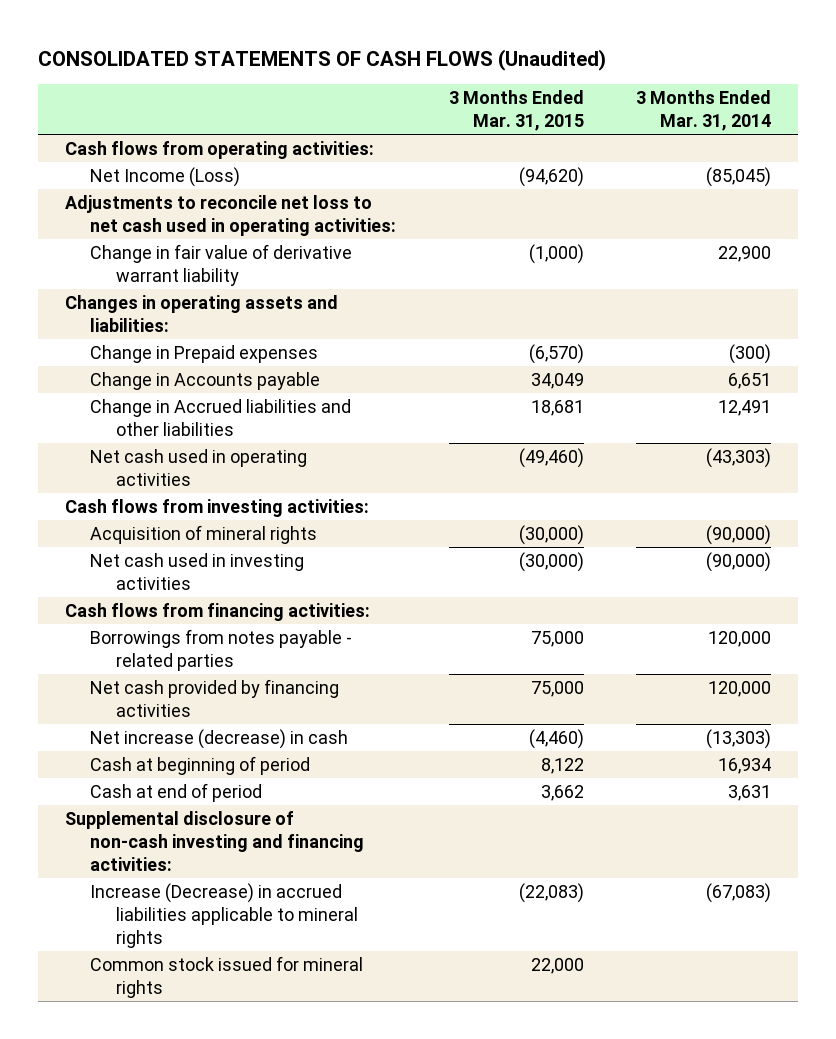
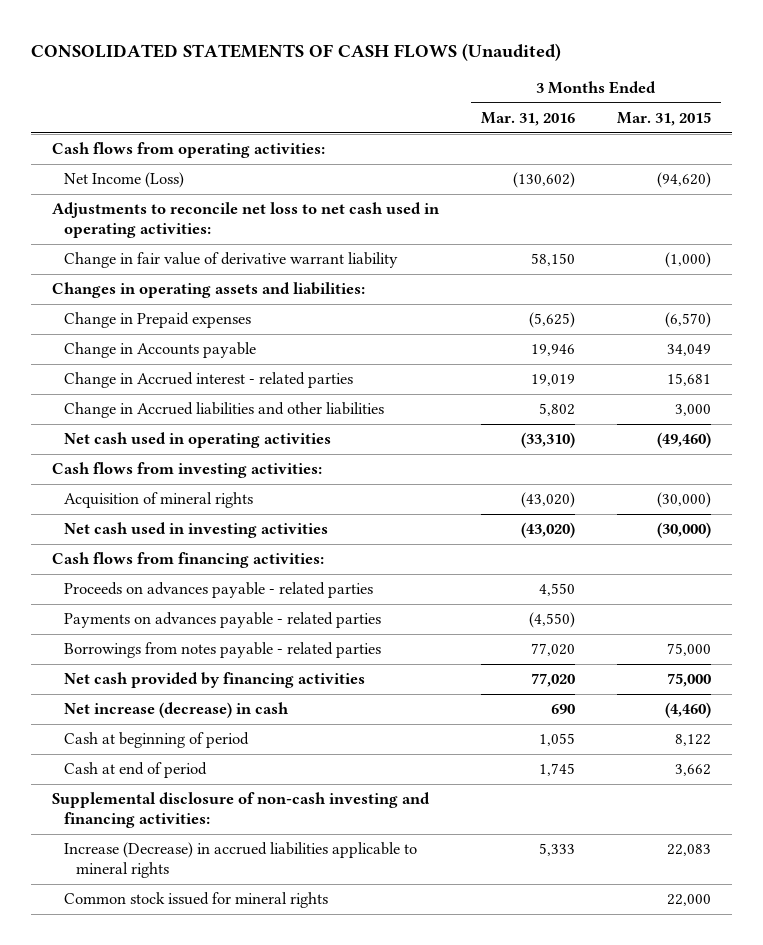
[636,90,772,132] 3 Months Ended Mar. 31, 2014 -> none
none -> [481,112,576,127] Mar. 31, 2016
none -> [64,372,354,389] Change in Accrued interest - related parties
[530,400,584,417] 18,681 -> [674,404,711,417] 3,000
none -> [64,582,374,599] Proceeds on advances payable - related parties
none -> [64,612,382,629] Payments on advances payable - related parties
[518,883,584,904] (22,083) -> [666,844,711,857] 22,083

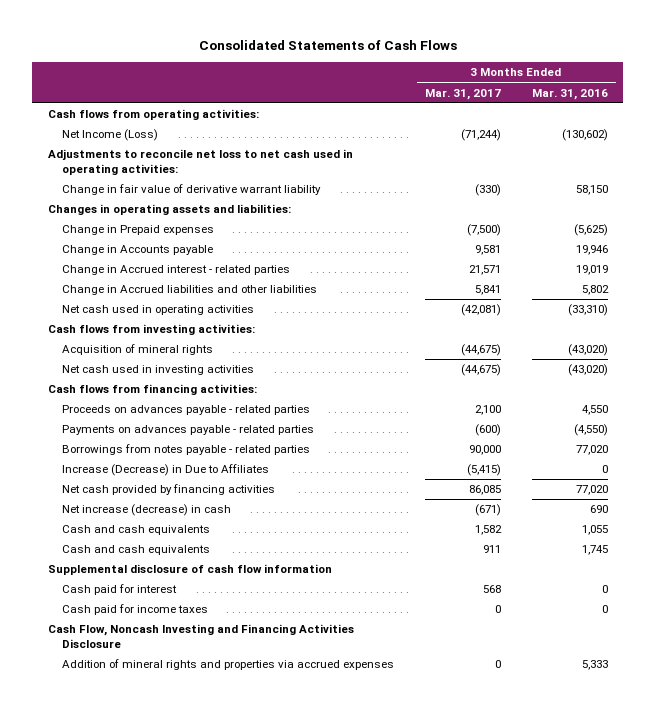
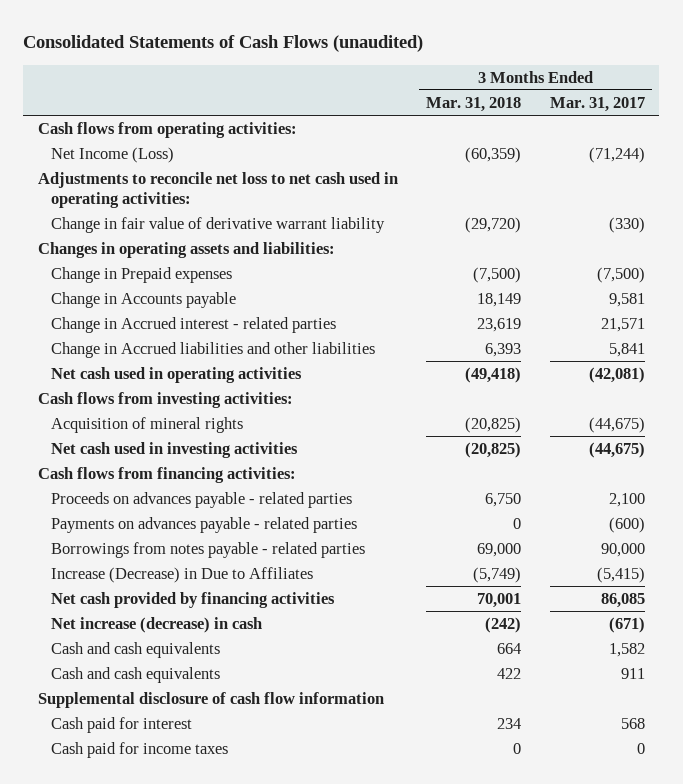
[198,40,457,51] Consolidated Statements of Cash Flows -> [23,35,424,53] Consolidated Statements of Cash Flows (unaudited)
[531,88,608,100] Mar. 31, 2016 -> none
none -> [426,96,522,112] Mar. 31, 2018
[47,624,354,648] Cash Flow, Noncash Investing and Financing Activities Disclosure -> none
[61,659,394,671] Addition of mineral rights and properties via accrued expenses -> none

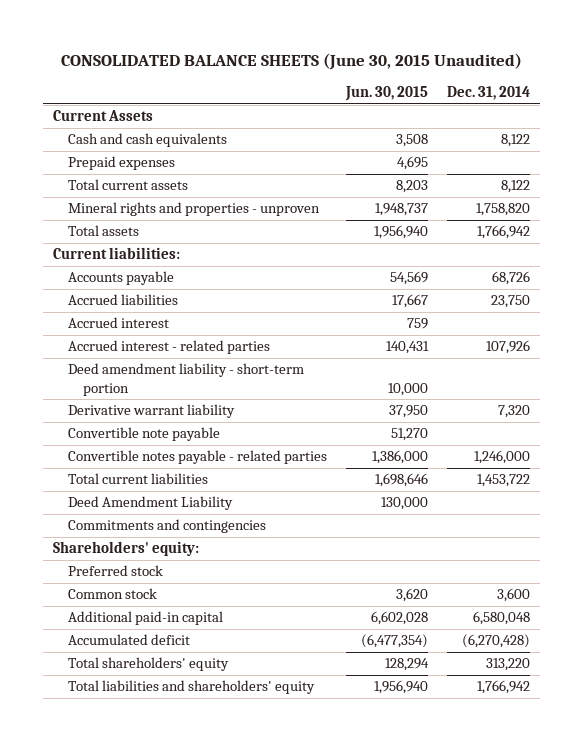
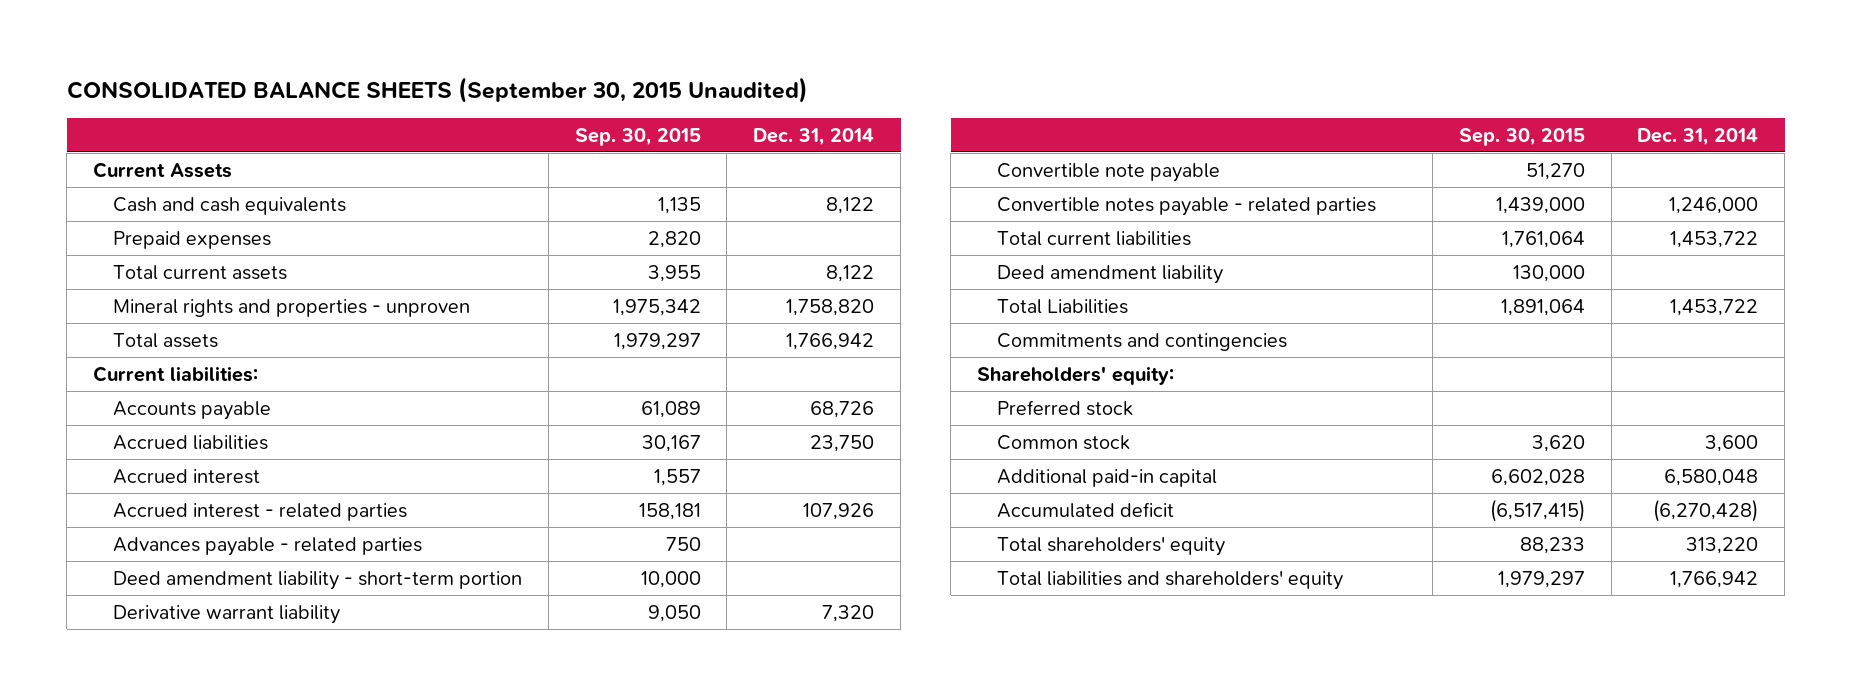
[60,53,522,71] CONSOLIDATED BALANCE SHEETS (June 30, 2015 Unaudited) -> [66,76,808,103] CONSOLIDATED BALANCE SHEETS (September 30, 2015 Unaudited)
[345,86,429,102] Jun. 30, 2015 -> none
none -> [574,127,701,146] Sep. 30, 2015
none -> [112,536,422,556] Advances payable - related parties
[67,496,233,511] Deed Amendment Liability -> [996,264,1223,284] Deed amendment liability
none -> [996,298,1128,314] Total Liabilities

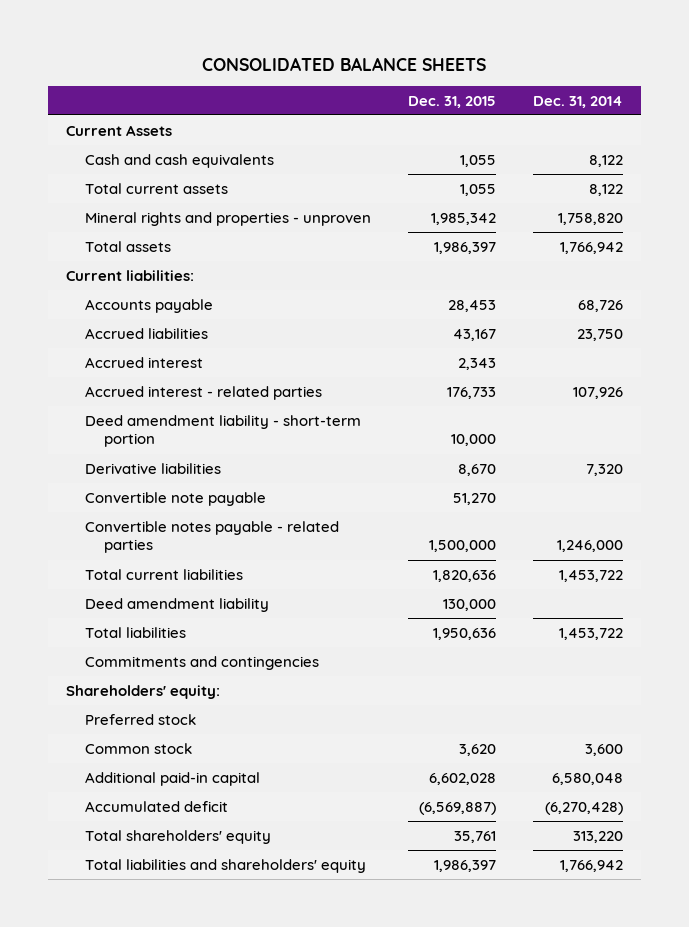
[66,76,808,103] CONSOLIDATED BALANCE SHEETS (September 30, 2015 Unaudited) -> [202,56,487,71] CONSOLIDATED BALANCE SHEETS
[574,127,701,146] Sep. 30, 2015 -> none
none -> [407,95,496,108] Dec. 31, 2015
[112,230,271,249] Prepaid expenses -> none
[112,536,422,556] Advances payable - related parties -> none
[112,604,340,624] Derivative warrant liability -> [85,462,222,474] Derivative liabilities
[996,298,1128,314] Total Liabilities -> [85,626,187,638] Total liabilities

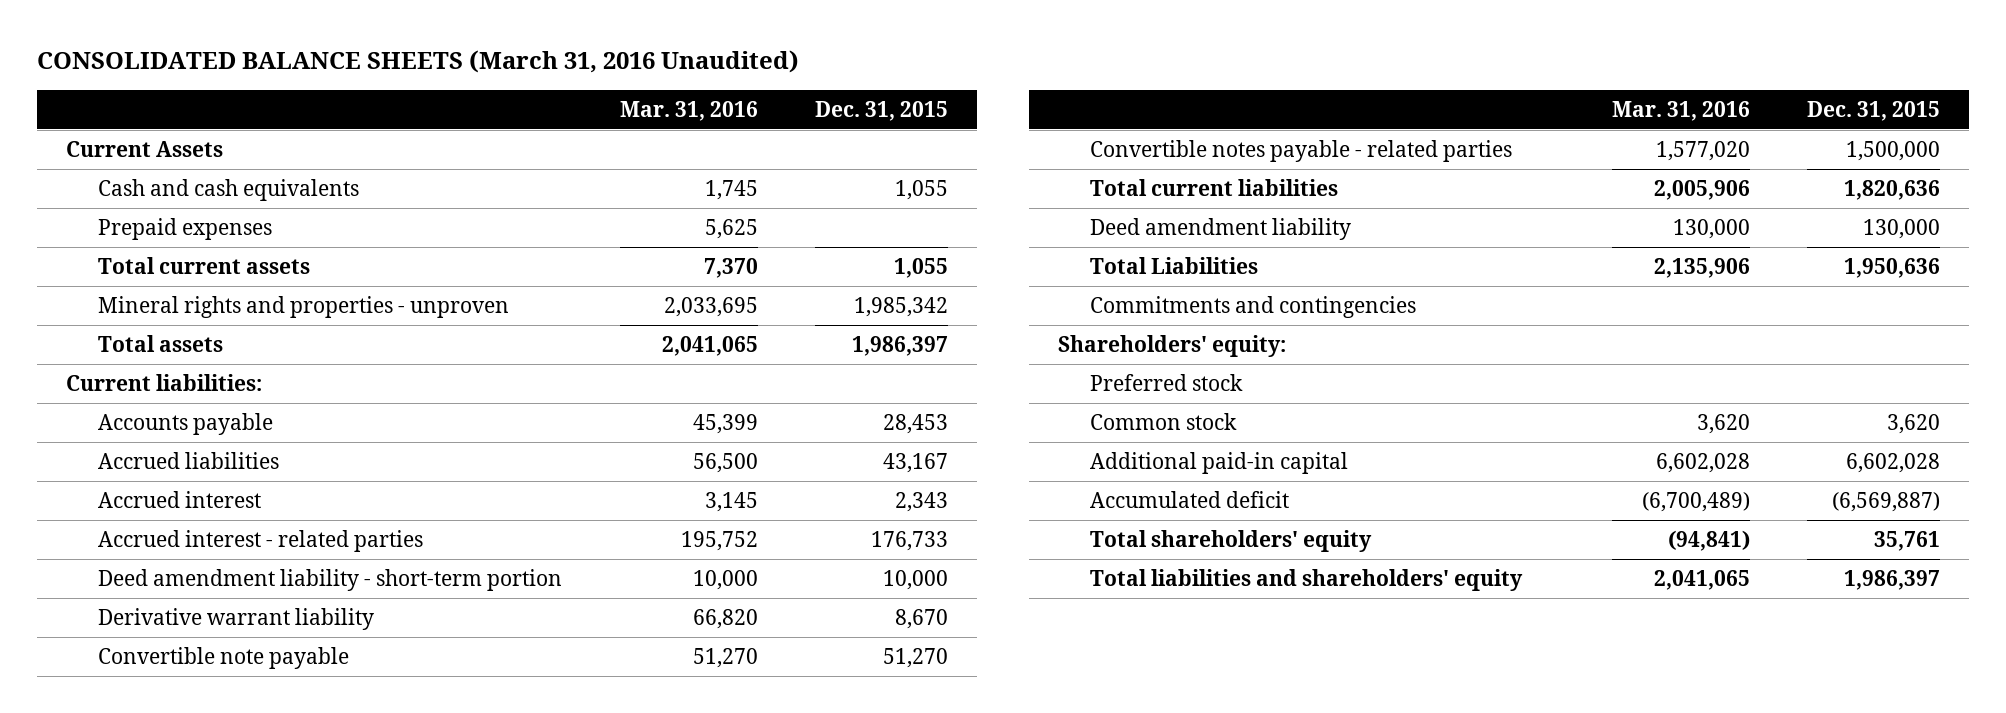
[202,56,487,71] CONSOLIDATED BALANCE SHEETS -> [37,50,800,74] CONSOLIDATED BALANCE SHEETS (March 31, 2016 Unaudited)
[532,95,623,108] Dec. 31, 2014 -> none
none -> [619,100,758,121] Mar. 31, 2016
none -> [98,217,273,240] Prepaid expenses
[85,462,222,474] Derivative liabilities -> [98,607,375,630] Derivative warrant liability
[85,626,187,638] Total liabilities -> [1090,256,1259,274] Total Liabilities

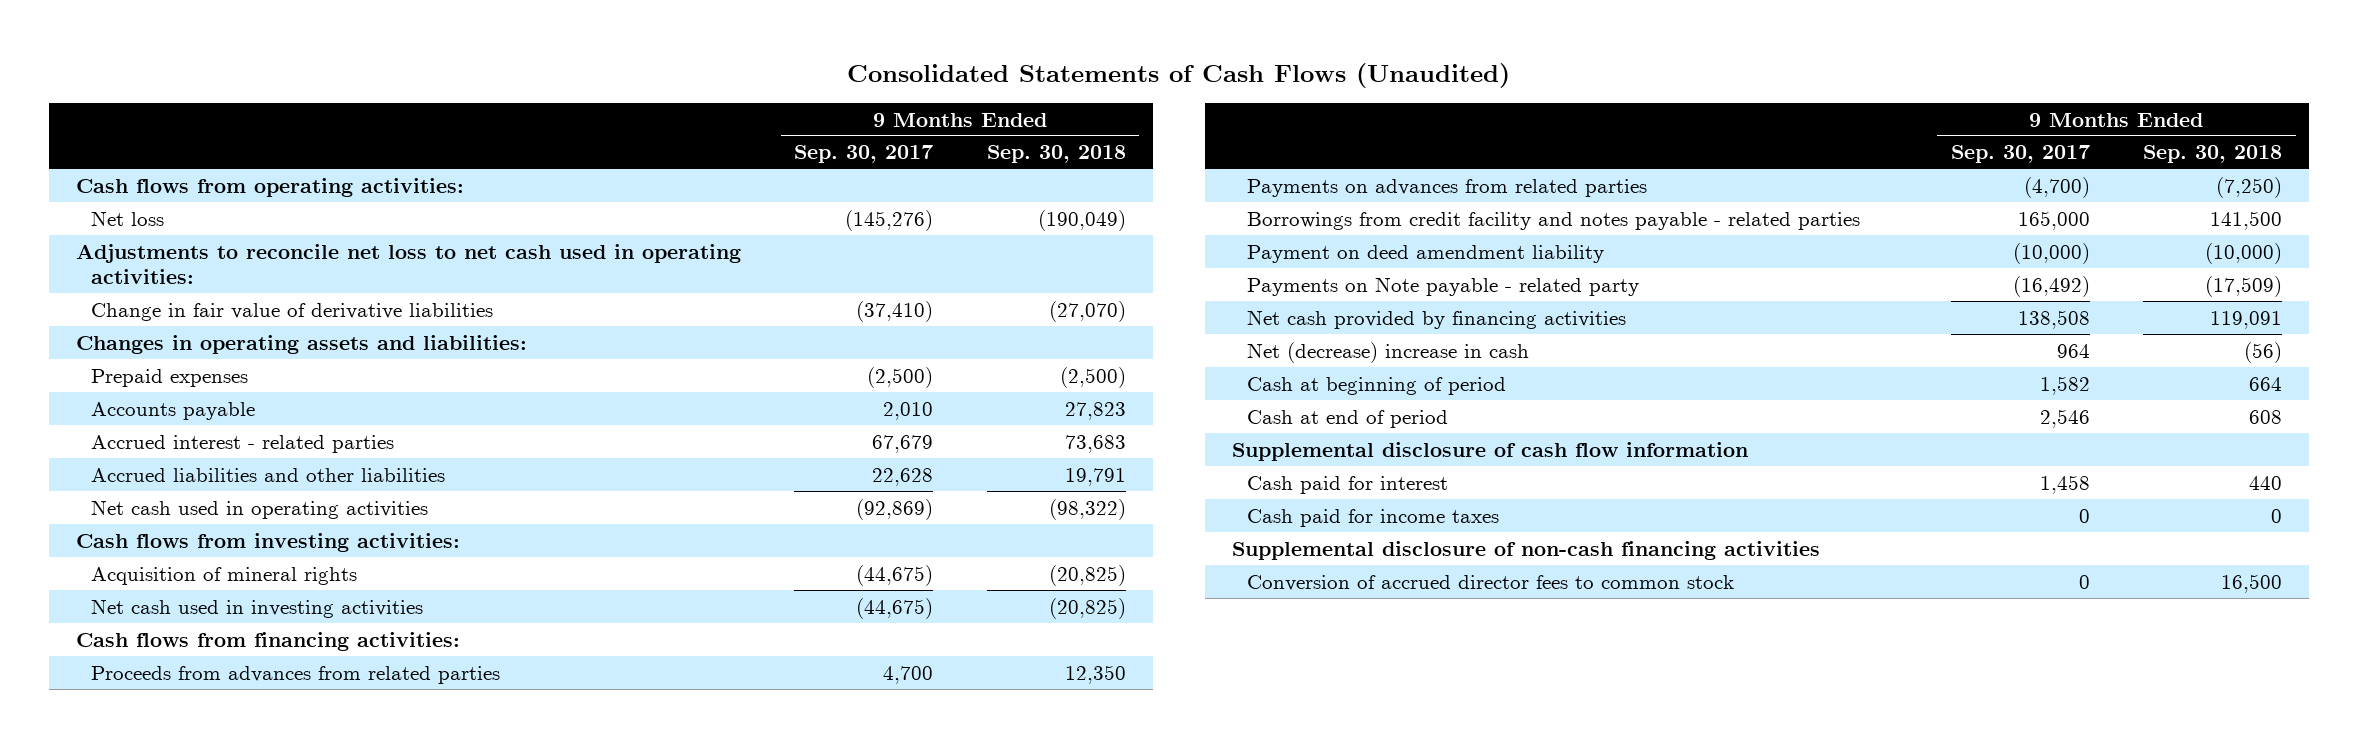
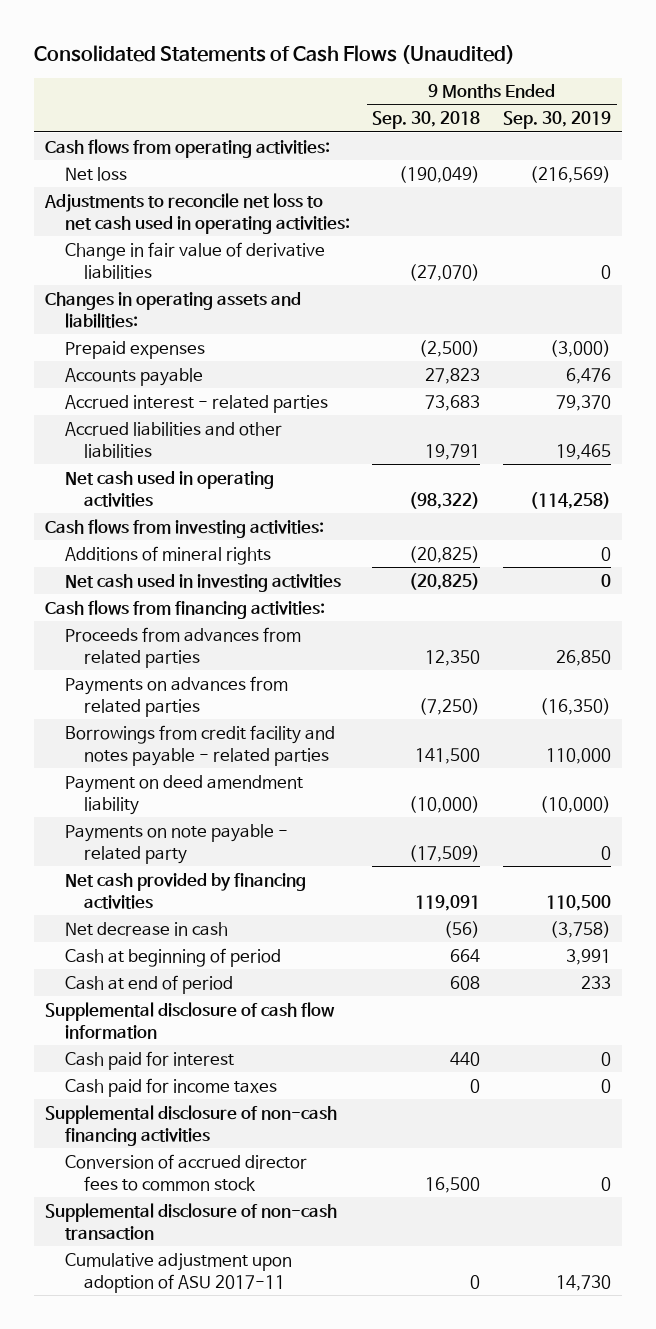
[794,145,934,164] Sep. 30, 2017 -> none
none -> [502,111,611,130] Sep. 30, 2019
[90,566,357,585] Acquisition of mineral rights -> [64,545,271,565] Additions of mineral rights
[1247,276,1640,296] Payments on Note payable - related party -> [64,823,288,864] Payments on note payable - related party
[1247,341,1530,363] Net (decrease) increase in cash -> [64,921,228,936] Net decrease in cash
none -> [45,1202,338,1240] Supplemental disclosure of non-cash transaction
none -> [64,1252,292,1293] Cumulative adjustment upon adoption of ASU 2017-11

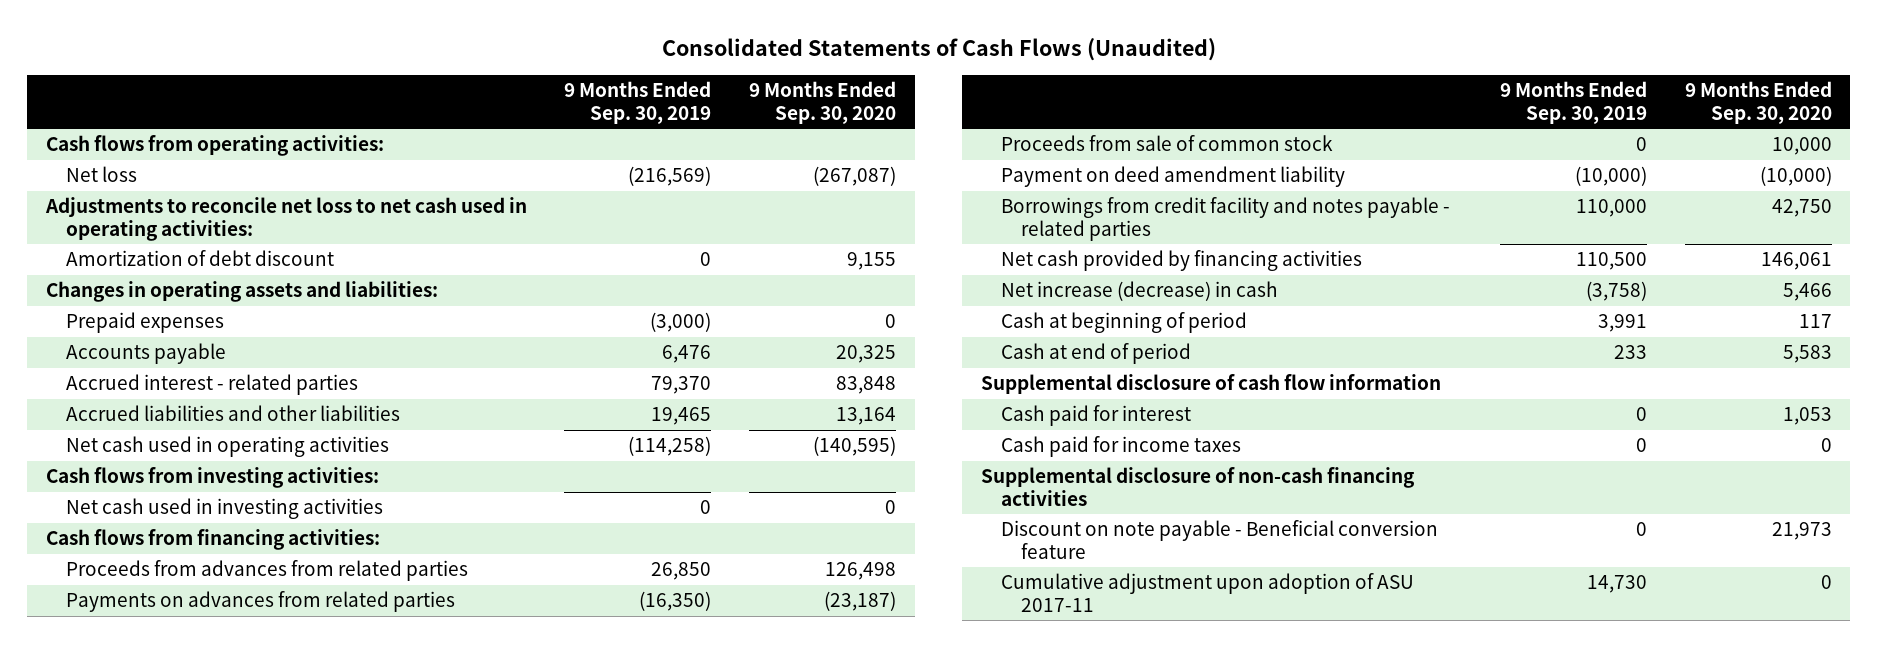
[372,111,481,130] Sep. 30, 2018 -> none
none -> [749,81,897,124] 9 Months Ended Sep. 30, 2020
[64,241,325,279] Change in fair value of derivative liabilities -> none
none -> [65,250,334,267] Amortization of debt discount
[64,545,271,565] Additions of mineral rights -> none
none -> [1001,135,1334,152] Proceeds from sale of common stock
[64,823,288,864] Payments on note payable - related party -> none
[64,724,335,766] Borrowings from credit facility and notes payable - related parties -> [1001,197,1451,241] Borrowings from credit facility and notes payable - related parties
[64,921,228,936] Net decrease in cash -> [1001,281,1279,302] Net increase (decrease) in cash
[64,1153,307,1191] Conversion of accrued director fees to common stock -> none
[45,1202,338,1240] Supplemental disclosure of non-cash transaction -> none
none -> [1001,520,1439,559] Discount on note payable - Beneficial conversion feature

